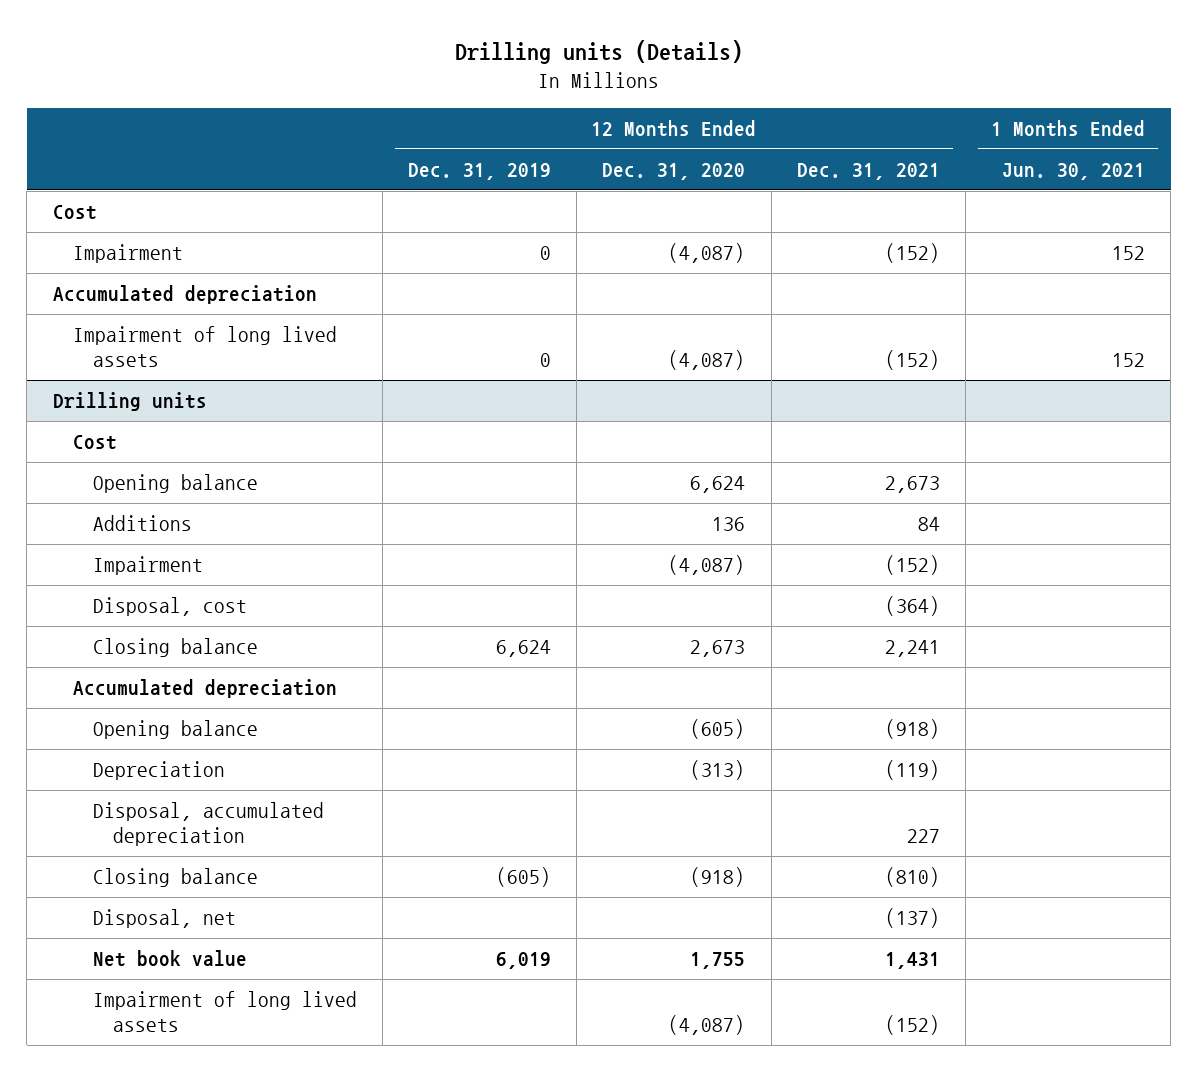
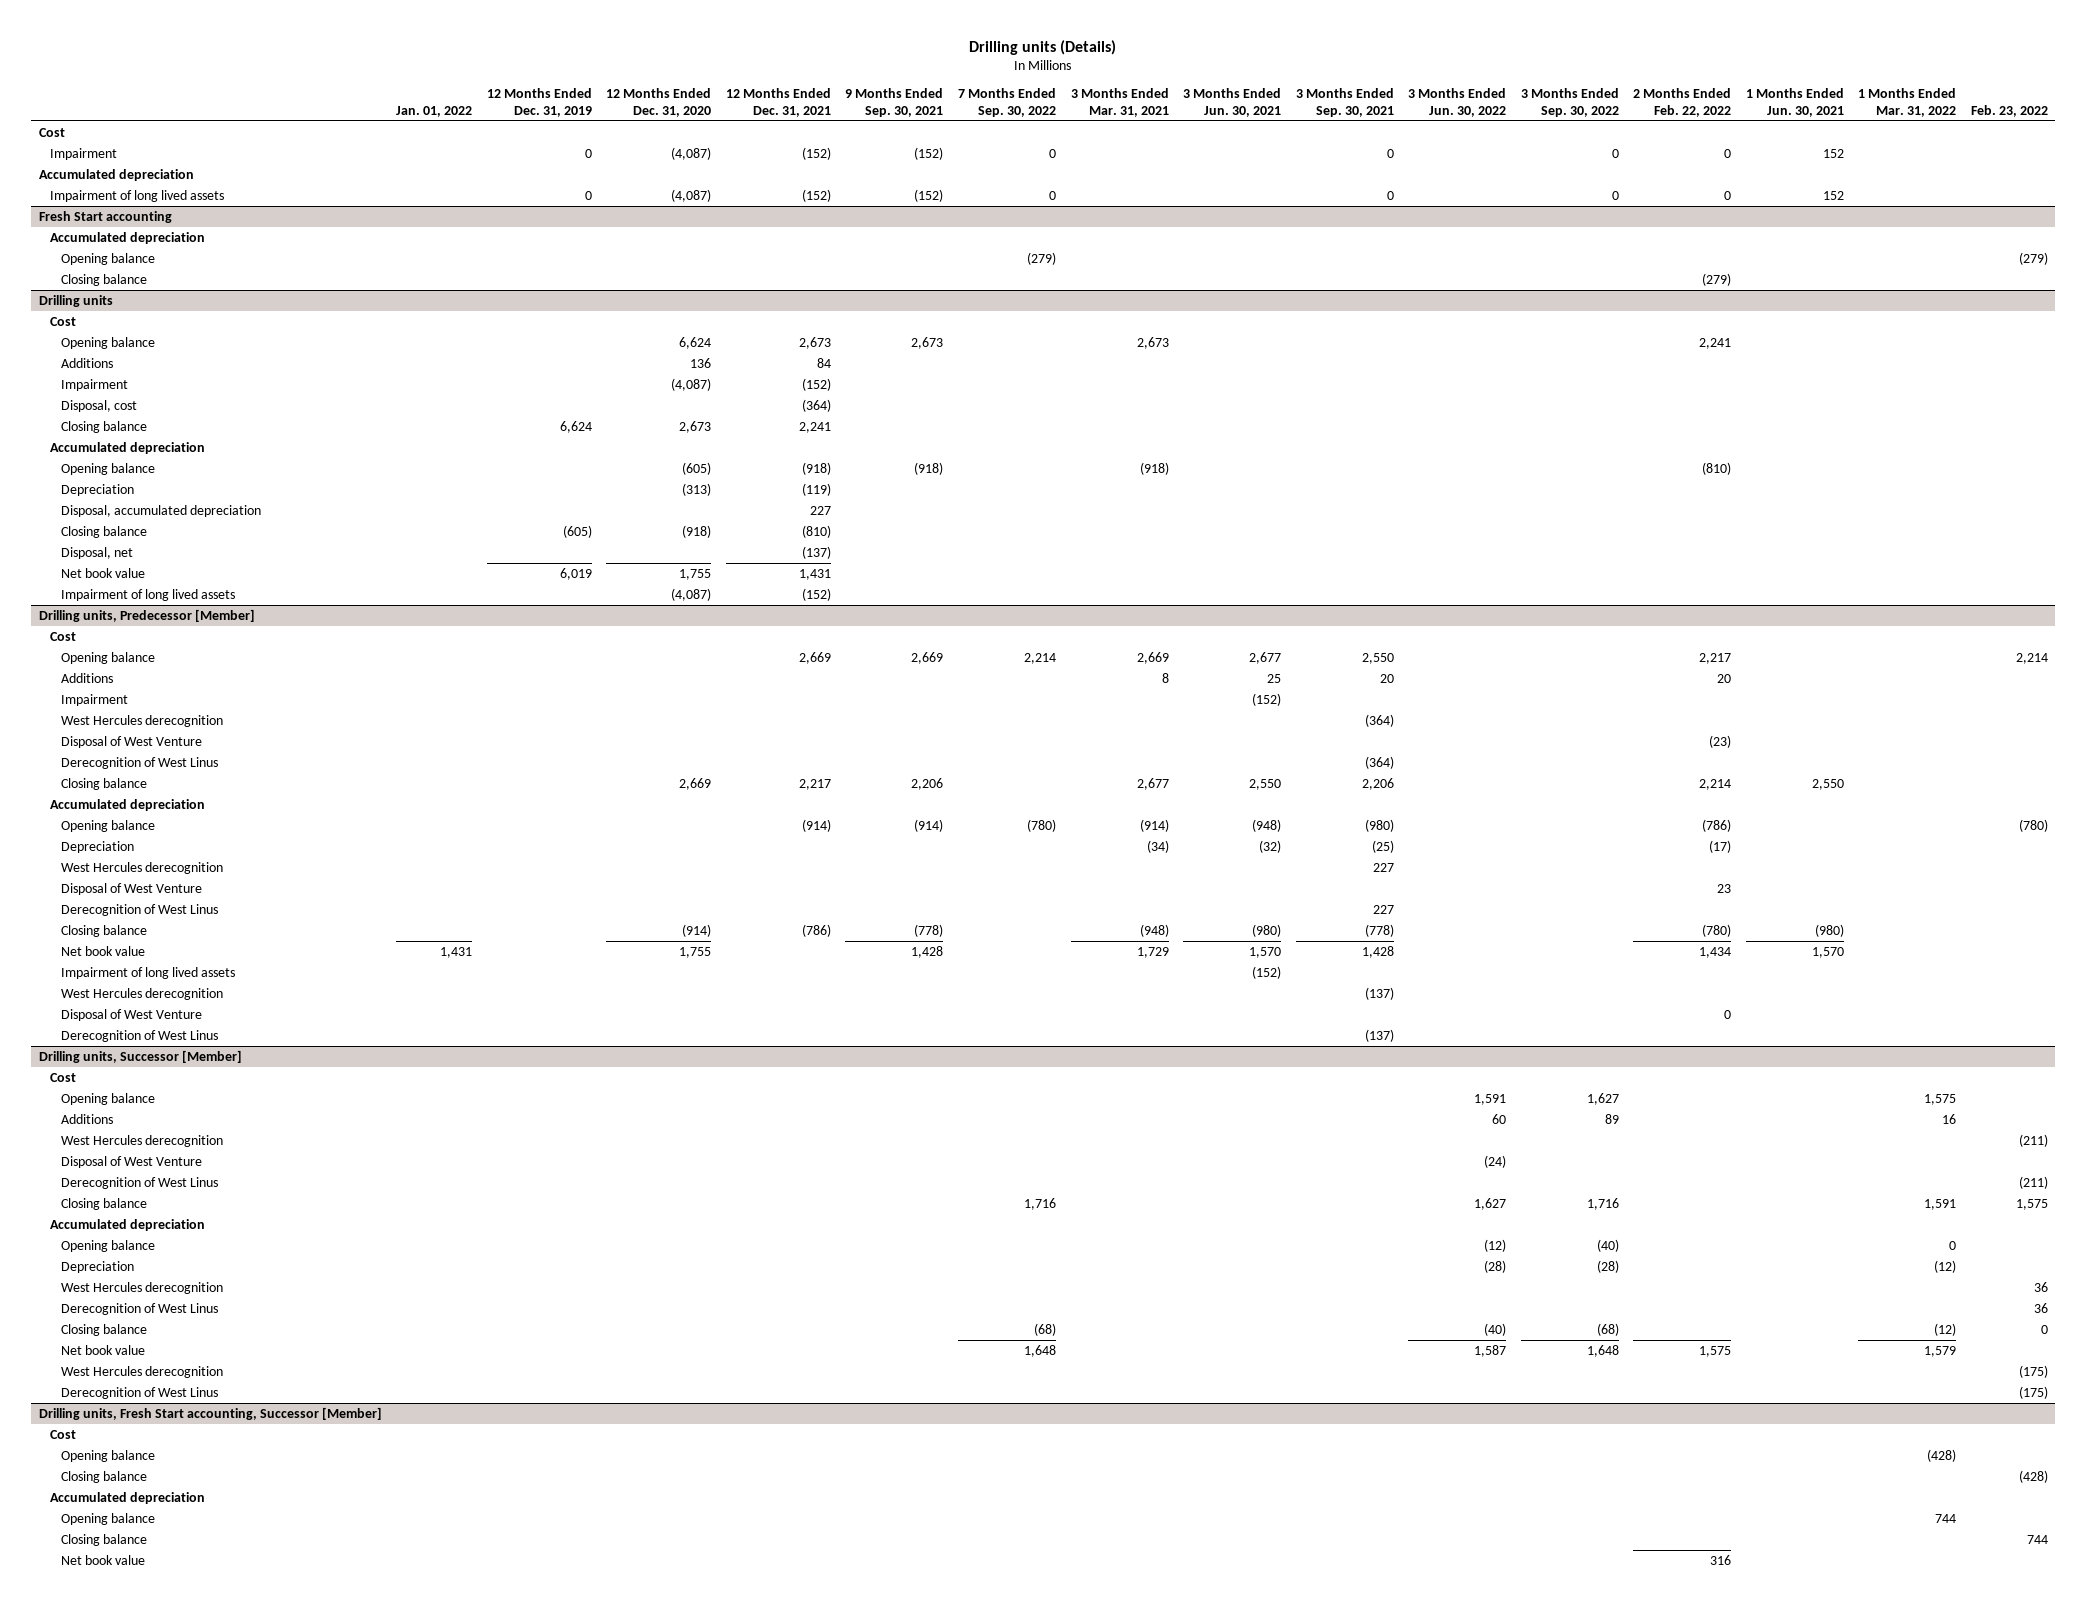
none -> [396,105,473,117] Jan. 01, 2022
none -> [845,88,944,117] 9 Months Ended Sep. 30, 2021
none -> [957,88,1056,117] 7 Months Ended Sep. 30, 2022
none -> [1070,88,1169,117] 3 Months Ended Mar. 31, 2021
none -> [1183,88,1282,117] 3 Months Ended Jun. 30, 2021
none -> [1295,88,1394,117] 3 Months Ended Sep. 30, 2021
none -> [1408,88,1507,117] 3 Months Ended Jun. 30, 2022
none -> [1520,88,1619,117] 3 Months Ended Sep. 30, 2022
none -> [1633,88,1732,117] 2 Months Ended Feb. 22, 2022
none -> [1858,88,1957,117] 1 Months Ended Mar. 31, 2022
none -> [1970,104,2048,117] Feb. 23, 2022
none -> [38,210,172,223] Fresh Start accounting
none -> [49,231,205,244] Accumulated depreciation
none -> [60,252,155,265] Opening balance
none -> [60,273,147,286] Closing balance
none -> [38,608,255,622] Drilling units, Predecessor [Member]
none -> [49,631,76,641] Cost
none -> [60,651,155,664] Opening balance
none -> [60,672,113,683] Additions
none -> [60,693,128,706] Impairment
none -> [60,714,223,727] West Hercules derecognition
none -> [60,735,202,748] Disposal of West Venture
none -> [60,756,218,769] Derecognition of West Linus
none -> [60,777,147,790] Closing balance
none -> [49,798,205,811] Accumulated depreciation
none -> [60,819,155,832] Opening balance
none -> [60,840,134,853] Depreciation
none -> [60,861,223,874] West Hercules derecognition
none -> [60,882,202,895] Disposal of West Venture
none -> [60,903,218,916] Derecognition of West Linus
none -> [60,924,147,937] Closing balance
none -> [60,945,145,956] Net book value
none -> [60,966,235,979] Impairment of long lived assets
none -> [60,987,223,1000] West Hercules derecognition
none -> [60,1008,202,1021] Disposal of West Venture
none -> [60,1029,218,1042] Derecognition of West Linus
none -> [38,1049,242,1063] Drilling units, Successor [Member]
none -> [49,1072,76,1082] Cost
none -> [60,1092,155,1105] Opening balance
none -> [60,1113,113,1124] Additions
none -> [60,1134,223,1147] West Hercules derecognition
none -> [60,1155,202,1168] Disposal of West Venture
none -> [60,1176,218,1189] Derecognition of West Linus
none -> [60,1197,147,1210] Closing balance
none -> [49,1218,205,1231] Accumulated depreciation
none -> [60,1239,155,1252] Opening balance
none -> [60,1260,134,1273] Depreciation
none -> [60,1281,223,1294] West Hercules derecognition
none -> [60,1302,218,1315] Derecognition of West Linus
none -> [60,1323,147,1336] Closing balance
none -> [60,1344,145,1355] Net book value
none -> [60,1365,223,1378] West Hercules derecognition
none -> [60,1386,218,1399] Derecognition of West Linus
none -> [38,1406,382,1420] Drilling units, Fresh Start accounting, Successor [Member]
none -> [49,1429,76,1439] Cost
none -> [60,1449,155,1462] Opening balance
none -> [60,1470,147,1483] Closing balance
none -> [49,1491,205,1504] Accumulated depreciation
none -> [60,1512,155,1525] Opening balance
none -> [60,1533,147,1546] Closing balance
none -> [60,1554,145,1565] Net book value

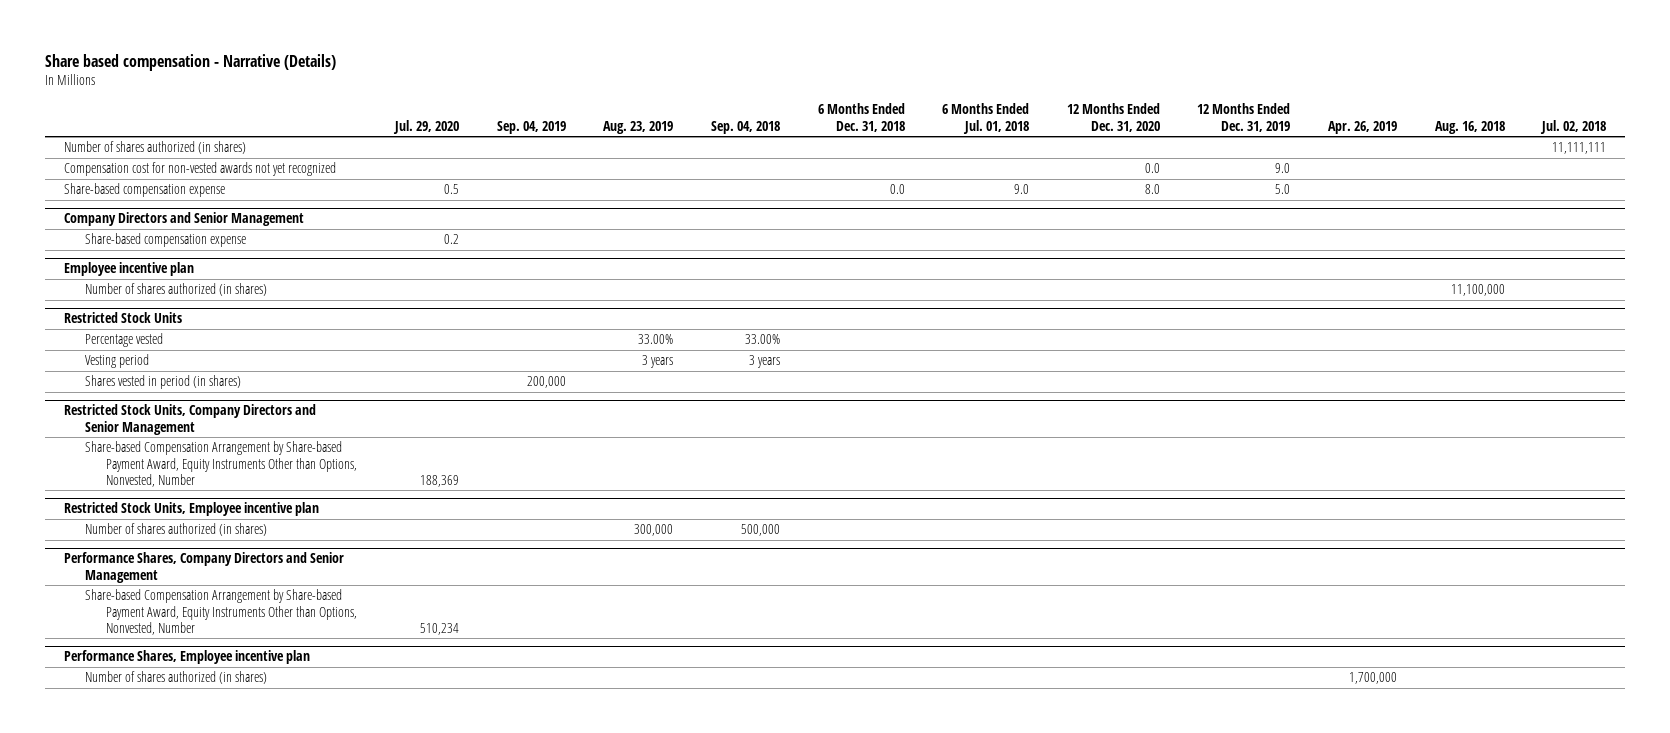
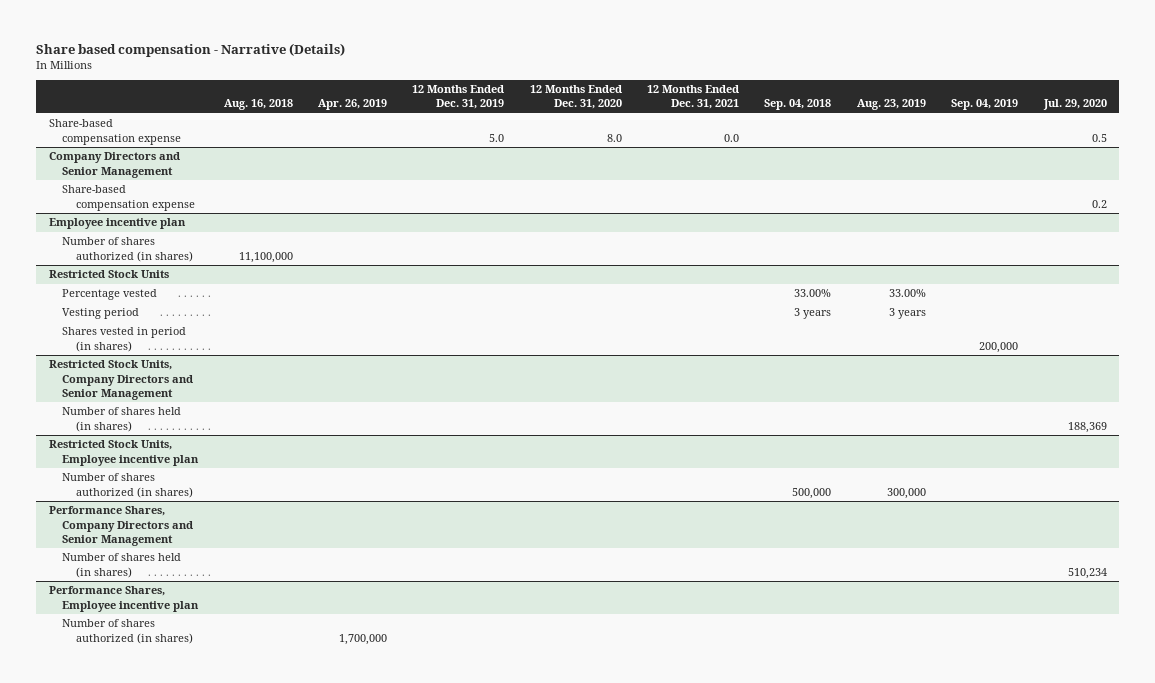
[817,103,905,132] 6 Months Ended Dec. 31, 2018 -> none
[942,103,1030,134] 6 Months Ended Jul. 01, 2018 -> none
[1540,119,1607,134] Jul. 02, 2018 -> none
none -> [647,85,740,110] 12 Months Ended Dec. 31, 2021
[63,141,246,155] Number of shares authorized (in shares) -> none
[63,162,336,177] Compensation cost for non-vested awards not yet recognized -> none
[85,441,358,488] Share-based Compensation Arrangement by Share-based Payment Award, Equity Instruments Other than Options, Nonvested, Number -> [62,407,182,432] Number of shares held (in shares)
[85,589,358,636] Share-based Compensation Arrangement by Share-based Payment Award, Equity Instruments Other than Options, Nonvested, Number -> [62,553,182,578] Number of shares held (in shares)

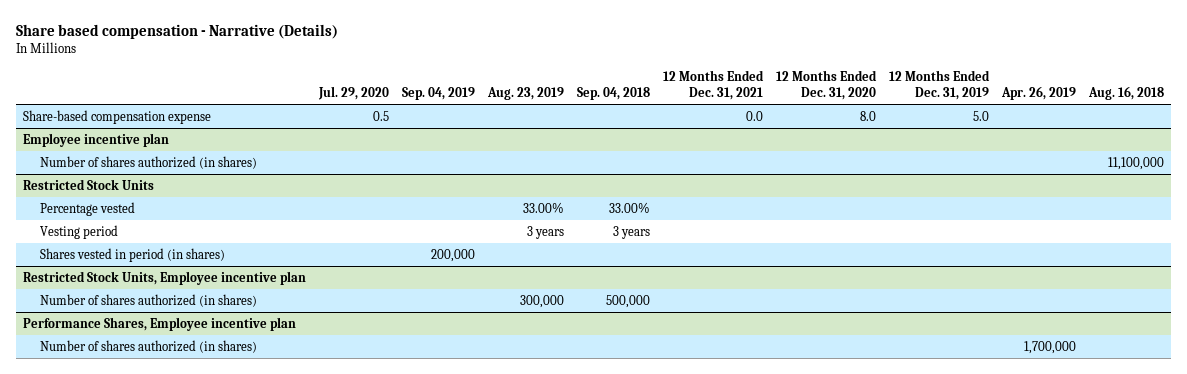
[48,152,180,178] Company Directors and Senior Management -> none
[62,185,195,211] Share-based compensation expense -> none
[48,360,194,400] Restricted Stock Units, Company Directors and Senior Management -> none
[62,407,182,432] Number of shares held (in shares) -> none
[48,506,194,546] Performance Shares, Company Directors and Senior Management -> none
[62,553,182,578] Number of shares held (in shares) -> none

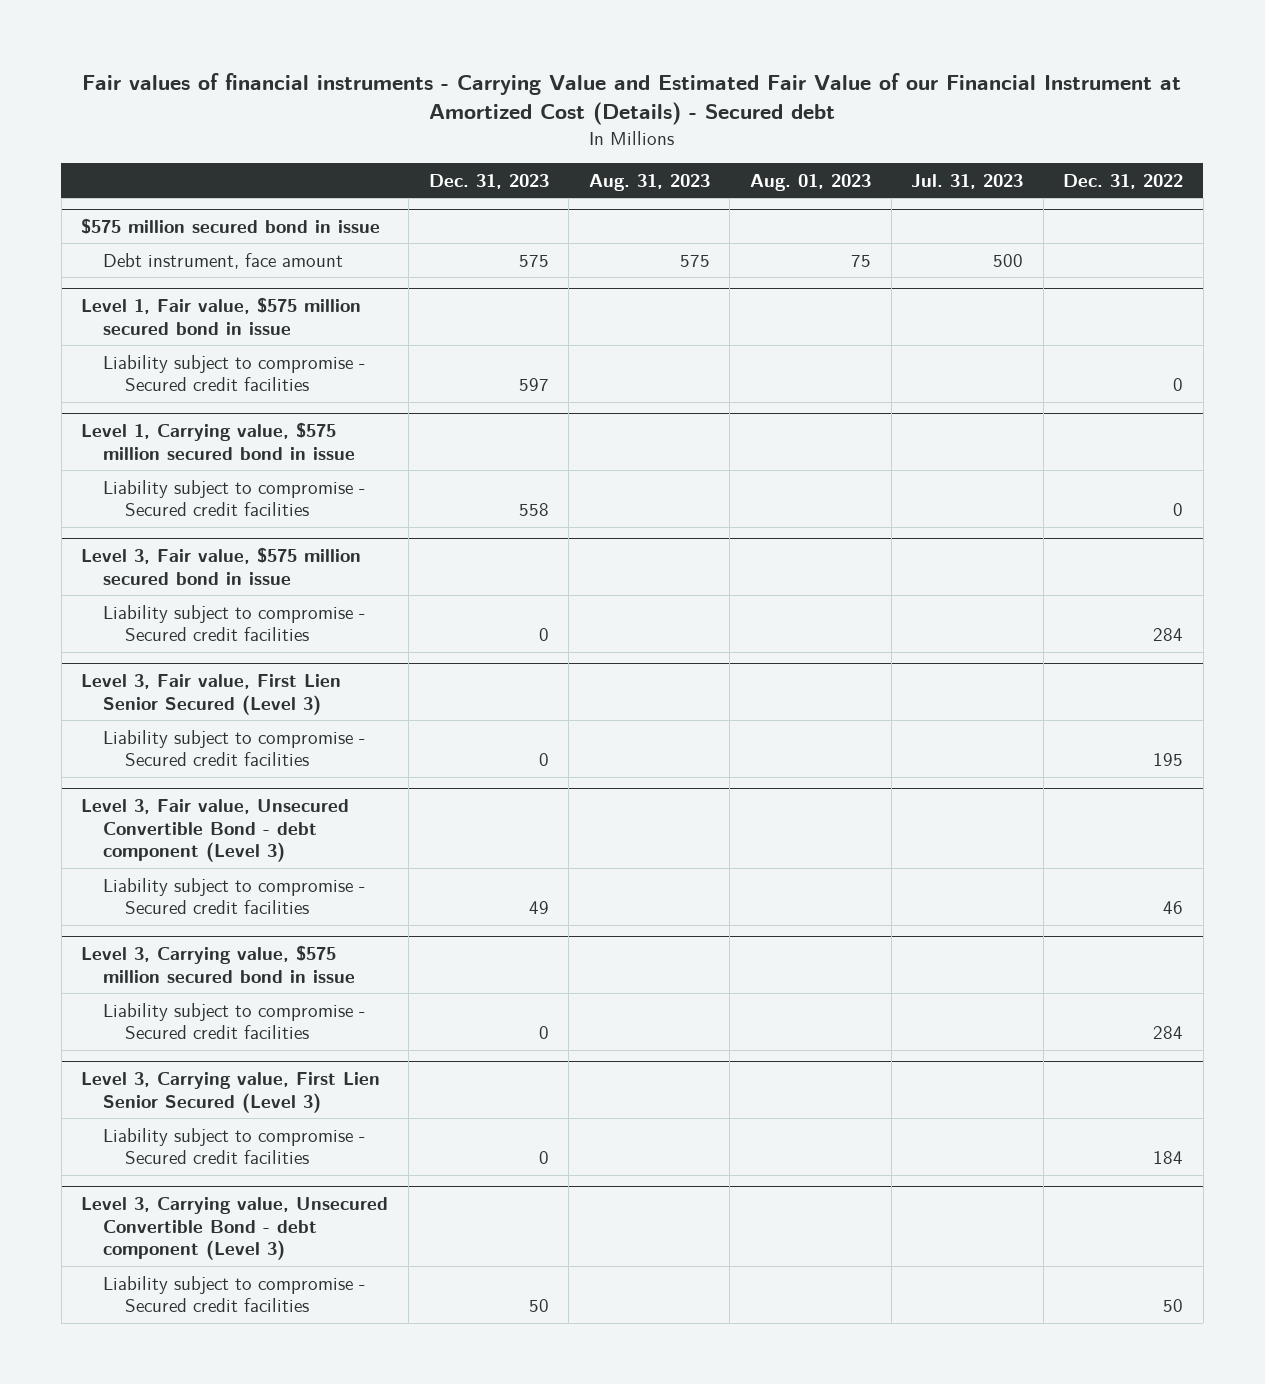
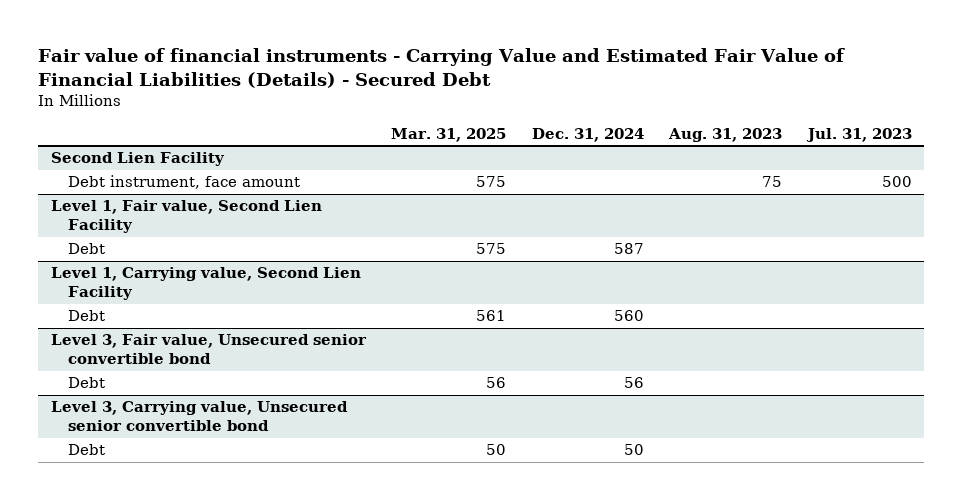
[82,73,1182,126] Fair values of financial instruments - Carrying Value and Estimated Fair Value of our Financial Instrument at Amortized Cost (Details) - Secured debt -> [38,48,846,88] Fair value of financial instruments - Carrying Value and Estimated Fair Value of Financial Liabilities (Details) - Secured Debt
[428,173,549,189] Dec. 31, 2023 -> none
[749,173,871,191] Aug. 01, 2023 -> none
[1063,173,1184,189] Dec. 31, 2022 -> none
none -> [391,127,507,142] Mar. 31, 2025
none -> [531,127,644,142] Dec. 31, 2024
[81,296,362,335] Level 1, Fair value, $575 million secured bond in issue -> none
[103,354,366,392] Liability subject to compromise - Secured credit facilities -> none
[81,421,356,460] Level 1, Carrying value, $575 million secured bond in issue -> none
[103,479,366,517] Liability subject to compromise - Secured credit facilities -> none
[81,546,362,585] Level 3, Fair value, $575 million secured bond in issue -> none
[103,604,366,642] Liability subject to compromise - Secured credit facilities -> none
[81,673,342,715] Level 3, Fair value, First Lien Senior Secured (Level 3) -> none
[103,729,366,767] Liability subject to compromise - Secured credit facilities -> none
[81,944,356,983] Level 3, Carrying value, $575 million secured bond in issue -> none
[103,1002,366,1040] Liability subject to compromise - Secured credit facilities -> none
[81,1071,381,1113] Level 3, Carrying value, First Lien Senior Secured (Level 3) -> none
[103,1127,366,1165] Liability subject to compromise - Secured credit facilities -> none
[81,217,381,234] $575 million secured bond in issue -> [51,152,226,167] Second Lien Facility
[679,254,710,267] 575 -> [762,176,783,188] 75
none -> [51,200,323,234] Level 1, Fair value, Second Lien Facility
none -> [67,243,105,255] Debt
none -> [51,267,362,301] Level 1, Carrying value, Second Lien Facility
none -> [67,310,105,322] Debt
[81,798,350,863] Level 3, Fair value, Unsecured Convertible Bond - debt component (Level 3) -> [51,334,368,365] Level 3, Fair value, Unsecured senior convertible bond
[103,877,366,915] Liability subject to compromise - Secured credit facilities -> [67,377,105,389] Debt
[81,1196,389,1261] Level 3, Carrying value, Unsecured Convertible Bond - debt component (Level 3) -> [51,401,349,432] Level 3, Carrying value, Unsecured senior convertible bond
[103,1275,366,1313] Liability subject to compromise - Secured credit facilities -> [67,444,105,456] Debt

